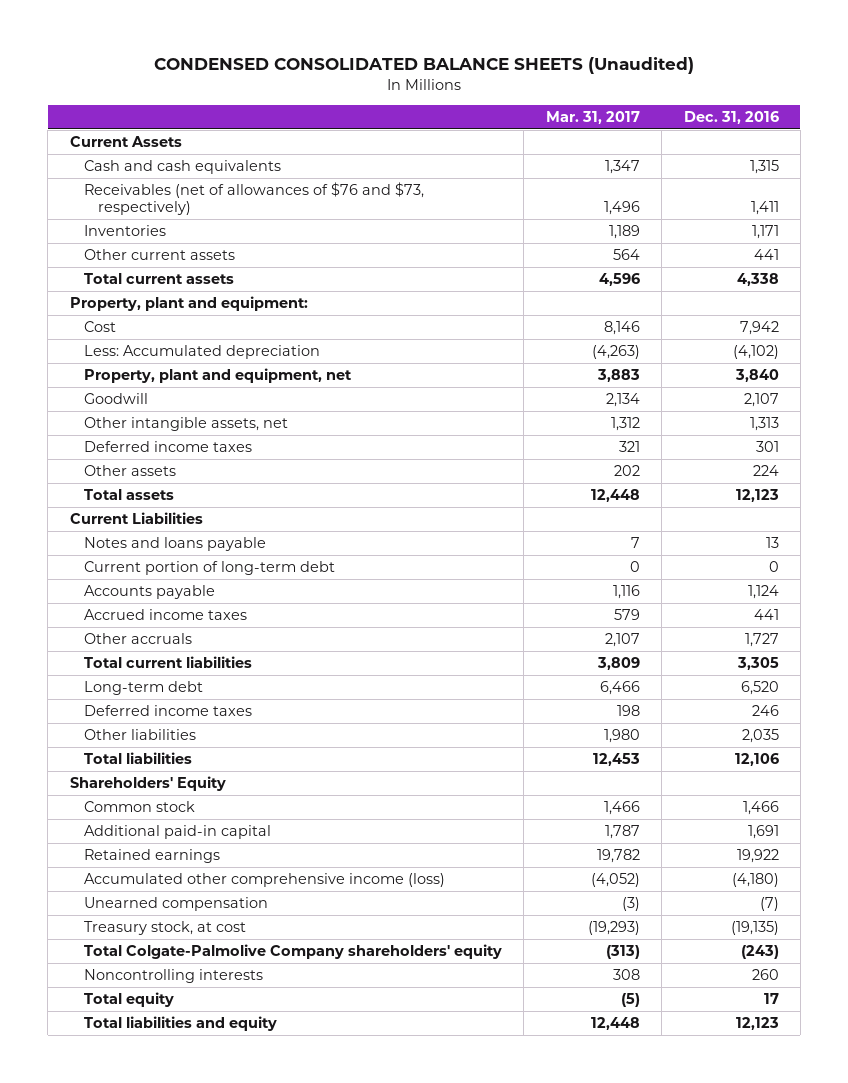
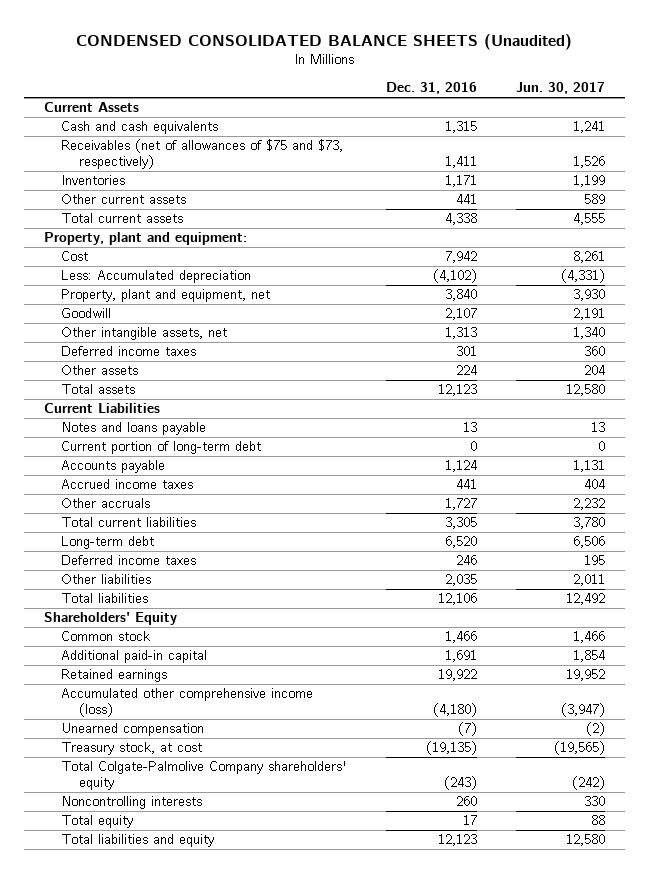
[545,110,640,124] Mar. 31, 2017 -> none
none -> [516,82,606,95] Jun. 30, 2017
[83,182,424,216] Receivables (net of allowances of $76 and $73, respectively) -> [61,139,344,170] Receivables (net of allowances of $75 and $73, respectively)

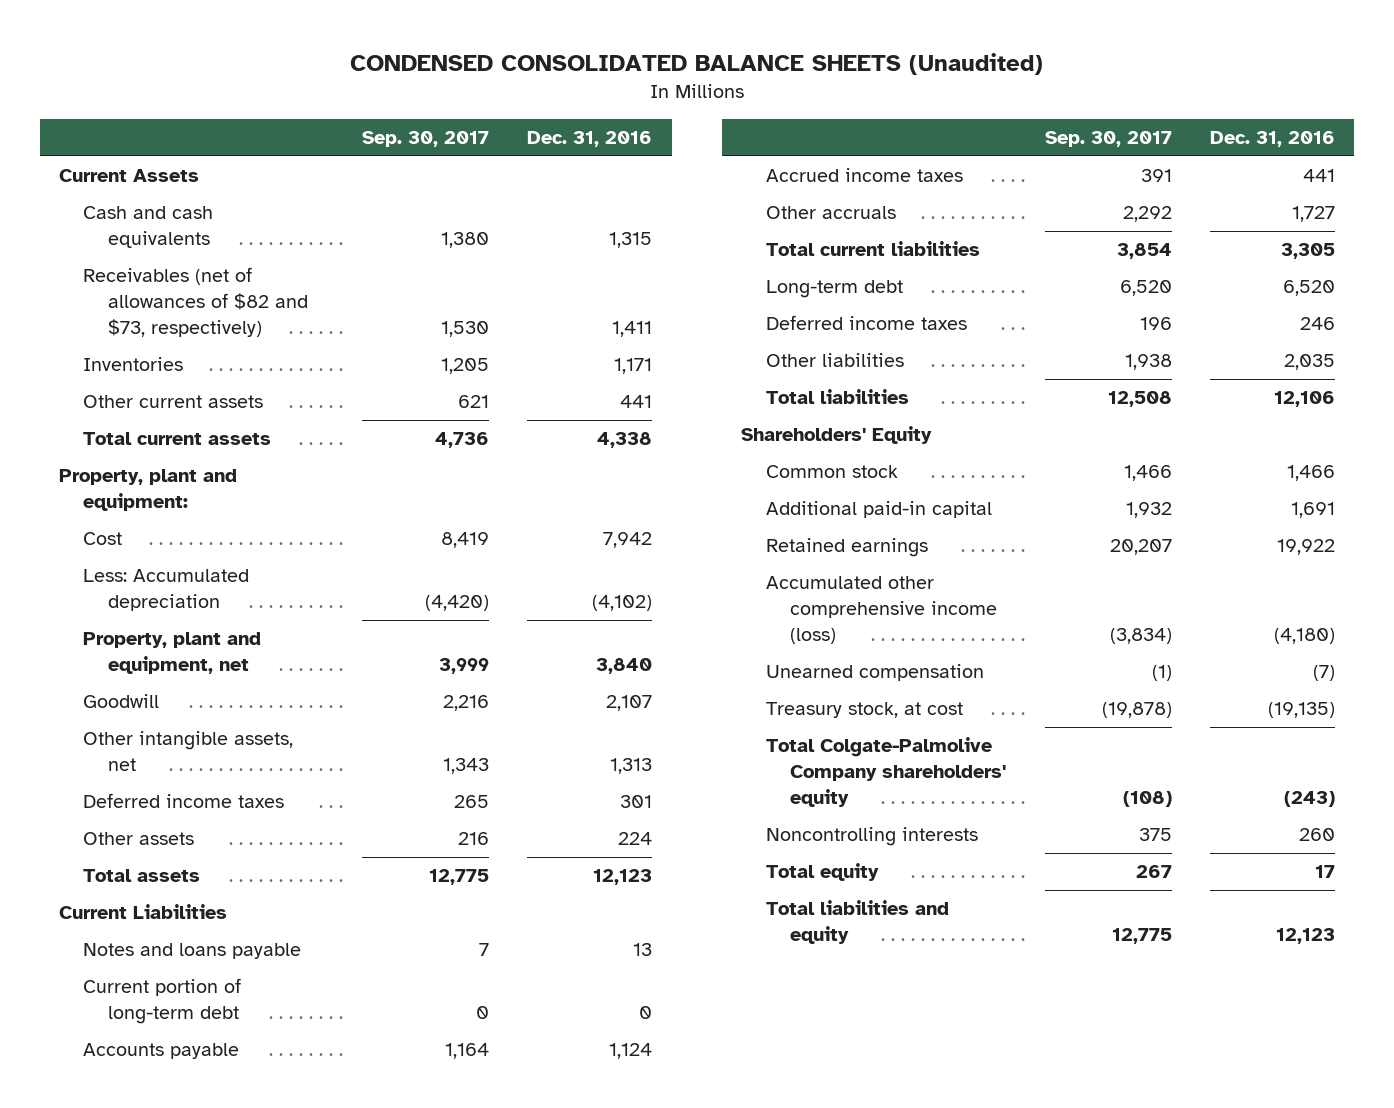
[516,82,606,95] Jun. 30, 2017 -> none
none -> [361,130,489,147] Sep. 30, 2017
[61,139,344,170] Receivables (net of allowances of $75 and $73, respectively) -> [83,267,308,338] Receivables (net of allowances of $82 and $73, respectively)

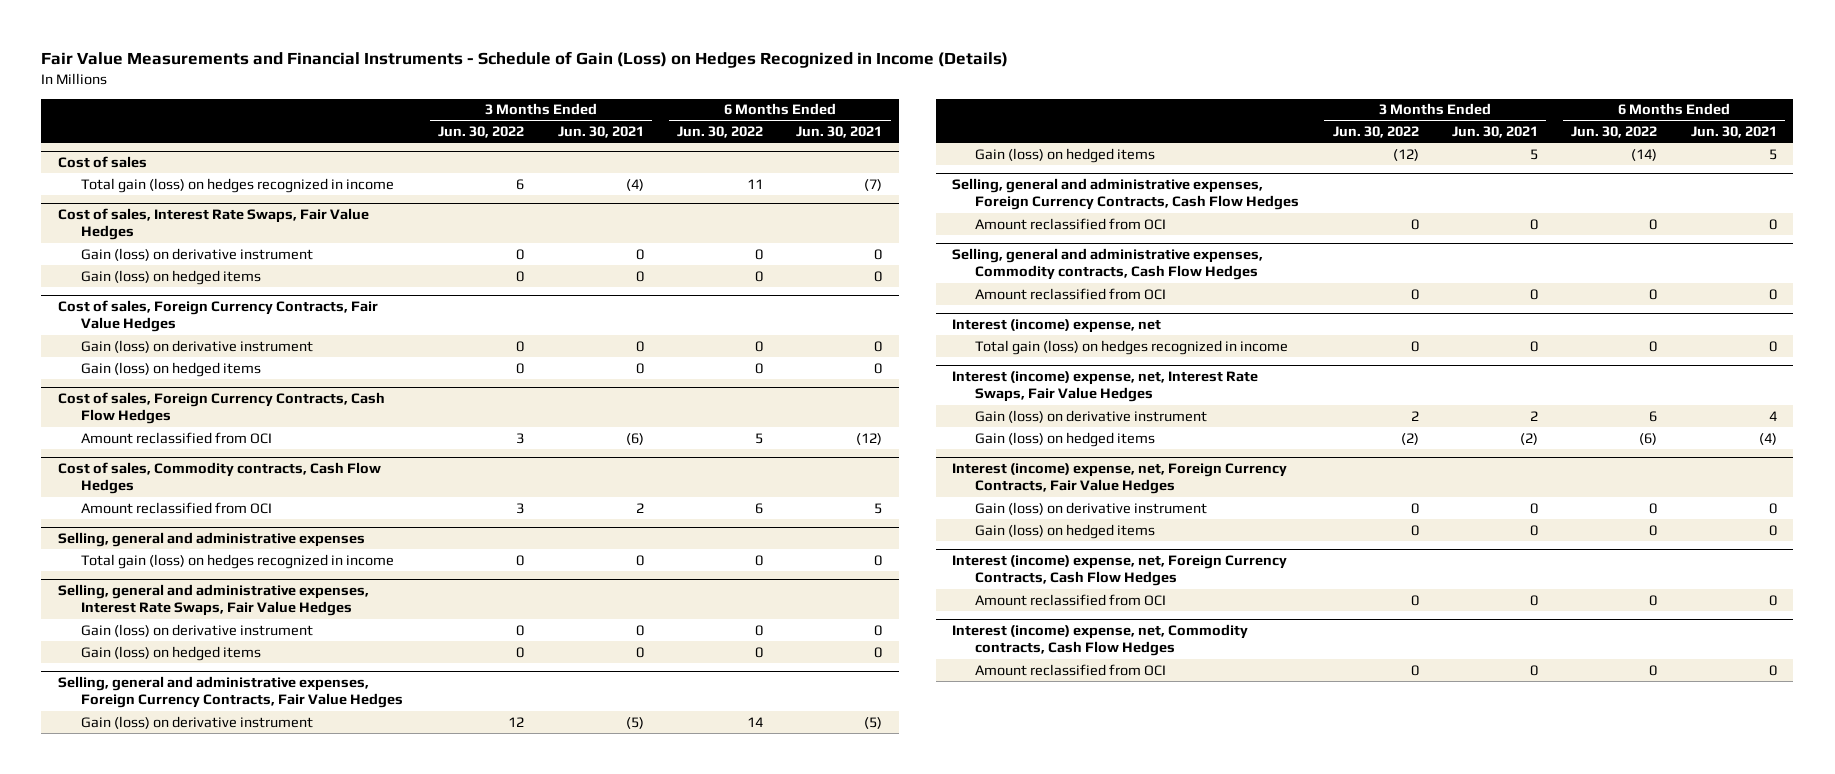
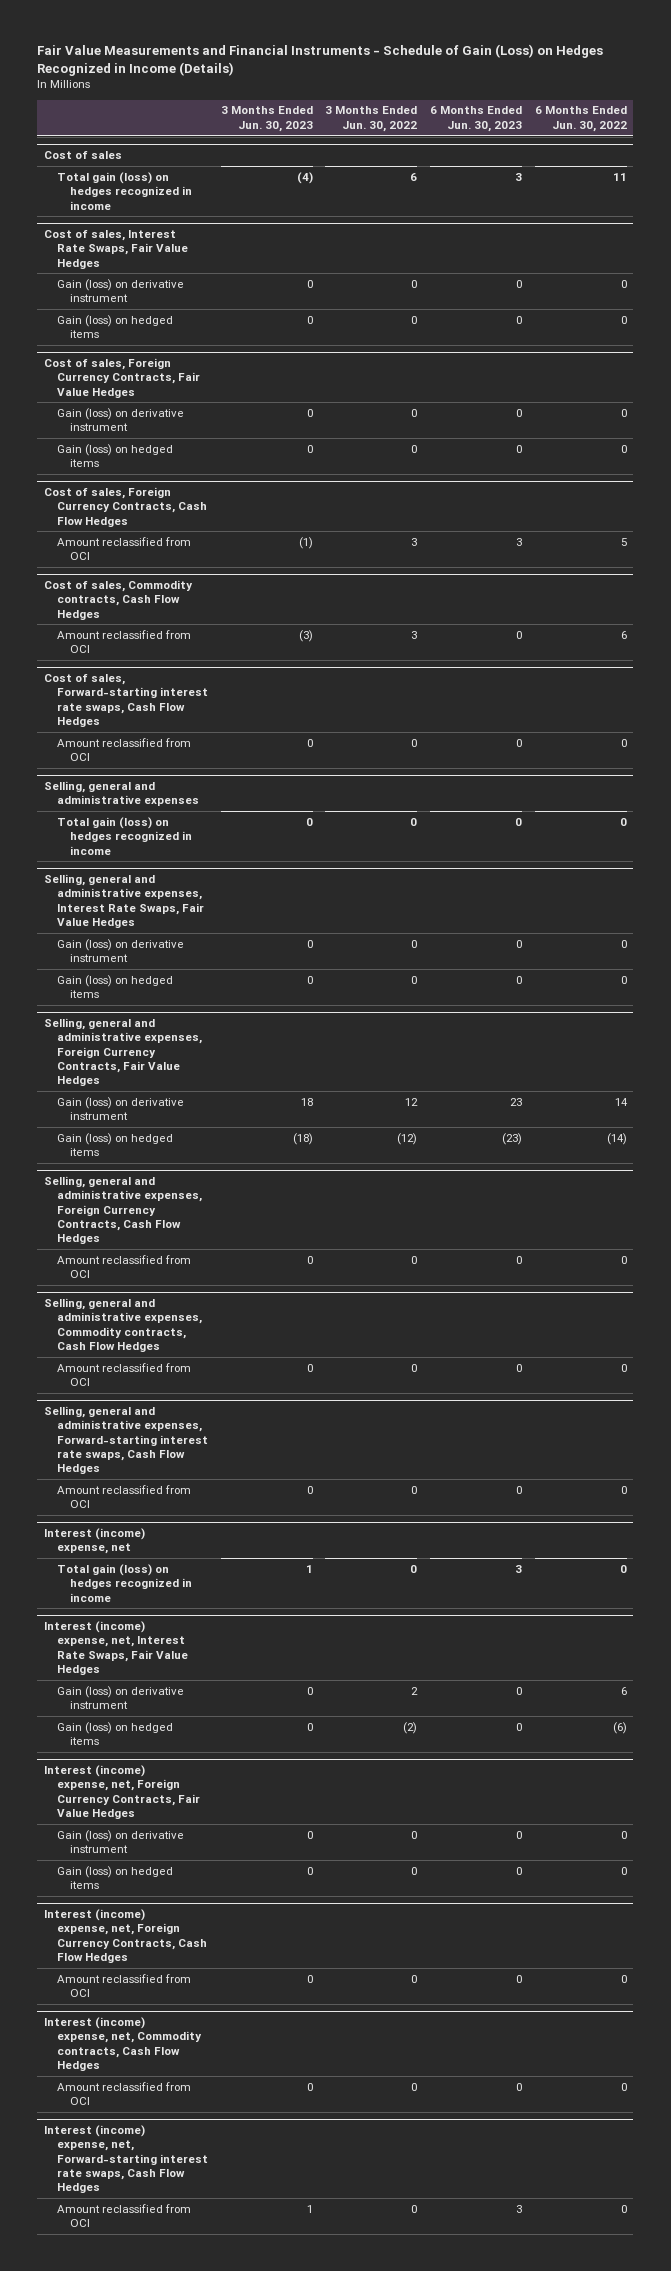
[557,126,644,139] Jun. 30, 2021 -> none
[796,126,883,139] Jun. 30, 2021 -> none
none -> [220,106,313,132] 3 Months Ended Jun. 30, 2023
none -> [430,106,523,132] 6 Months Ended Jun. 30, 2023
none -> [43,674,208,727] Cost of sales, Forward-starting interest rate swaps, Cash Flow Hedges
none -> [56,737,191,762] Amount reclassified from OCI
none -> [43,1406,208,1475] Selling, general and administrative expenses, Forward-starting interest rate swaps, Cash Flow Hedges
none -> [56,1484,191,1509] Amount reclassified from OCI
none -> [43,2125,208,2194] Interest (income) expense, net, Forward-starting interest rate swaps, Cash Flow Hedges
none -> [56,2203,191,2228] Amount reclassified from OCI

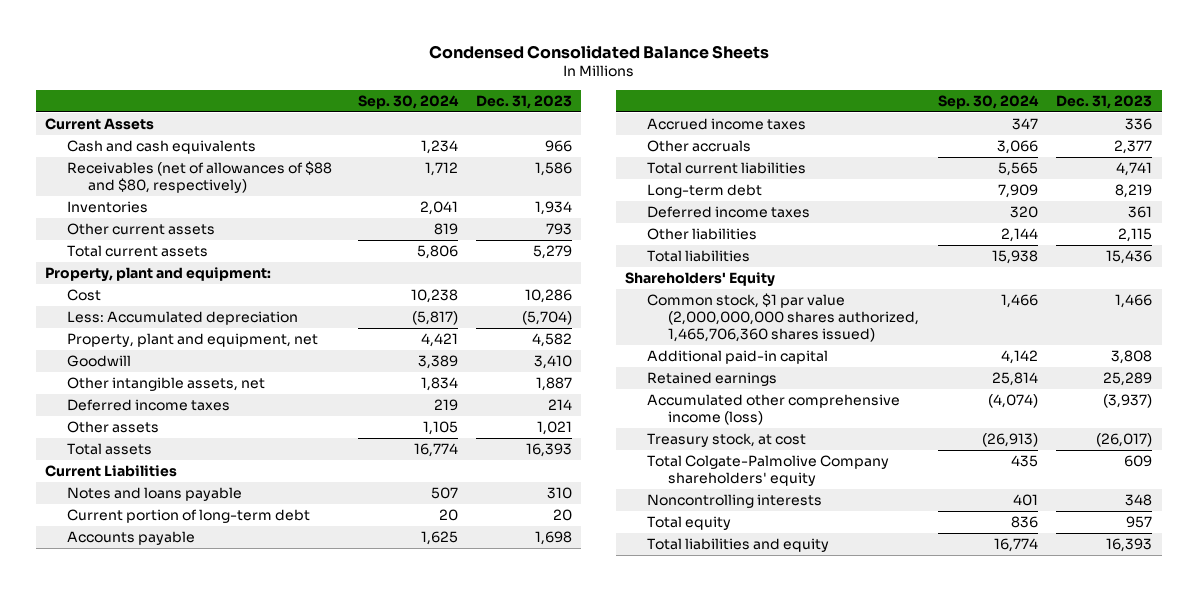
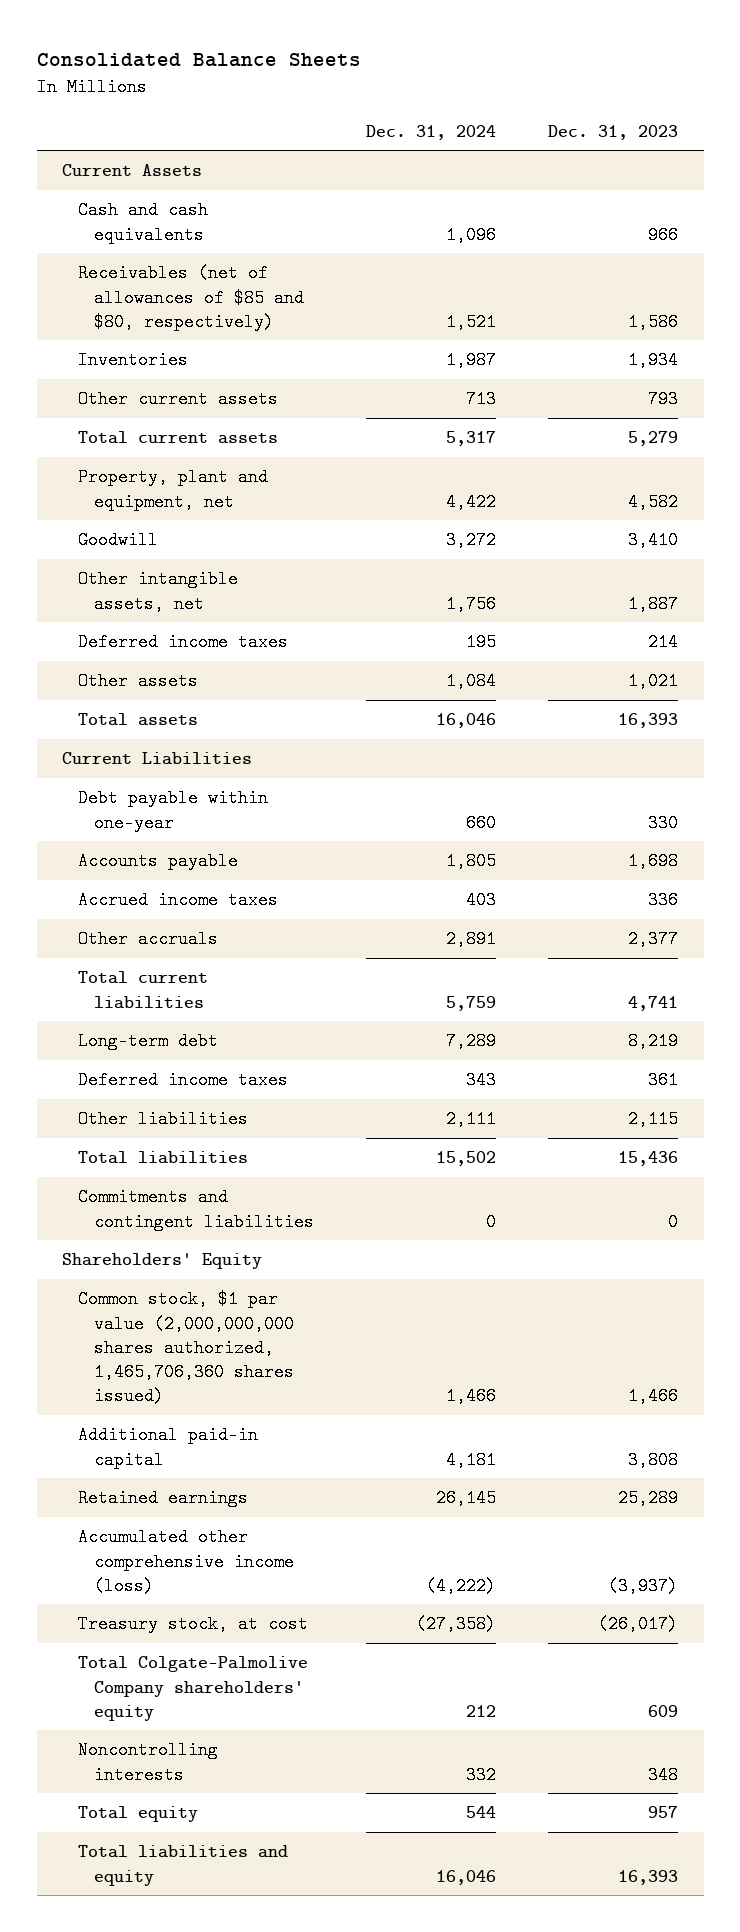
[428,44,769,59] Condensed Consolidated Balance Sheets -> [36,53,361,68] Consolidated Balance Sheets
[357,95,459,110] Sep. 30, 2024 -> none
none -> [366,124,497,140] Dec. 31, 2024
[66,161,332,193] Receivables (net of allowances of $88 and $80, respectively) -> [78,264,305,331] Receivables (net of allowances of $85 and $80, respectively)
[45,267,272,283] Property, plant and equipment: -> none
[66,289,101,302] Cost -> none
[66,311,298,326] Less: Accumulated depreciation -> none
[66,487,242,502] Notes and loans payable -> none
[66,509,310,524] Current portion of long-term debt -> none
none -> [78,789,269,832] Debt payable within one-year
none -> [78,1188,315,1231] Commitments and contingent liabilities

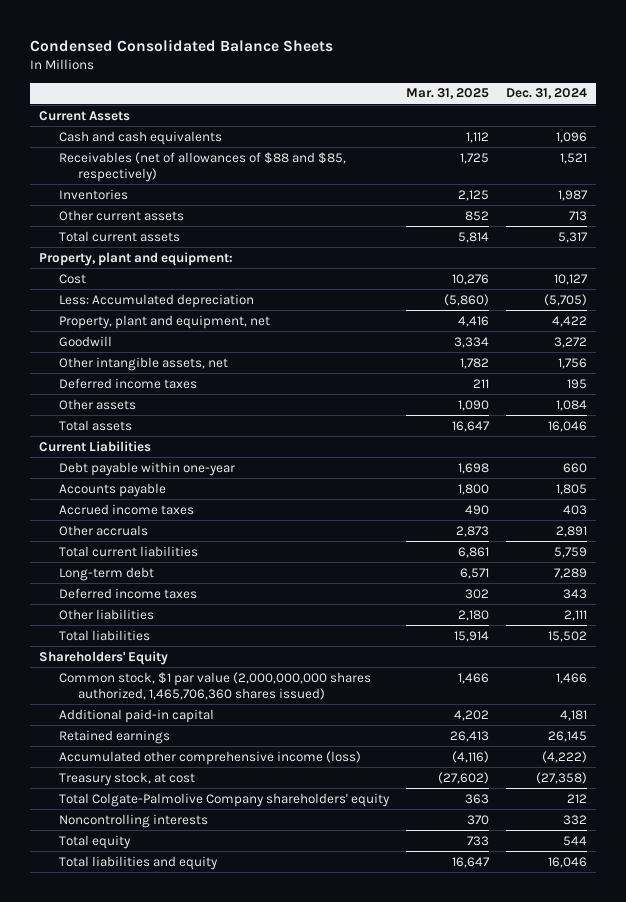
[36,53,361,68] Consolidated Balance Sheets -> [30,39,334,53] Condensed Consolidated Balance Sheets
[547,124,678,140] Dec. 31, 2023 -> none
none -> [405,88,489,100] Mar. 31, 2025
[78,264,305,331] Receivables (net of allowances of $85 and $80, respectively) -> [58,151,346,182] Receivables (net of allowances of $88 and $85, respectively)
none -> [38,251,233,266] Property, plant and equipment:
none -> [58,273,86,284] Cost
none -> [58,293,254,308] Less: Accumulated depreciation
[78,1188,315,1231] Commitments and contingent liabilities -> none

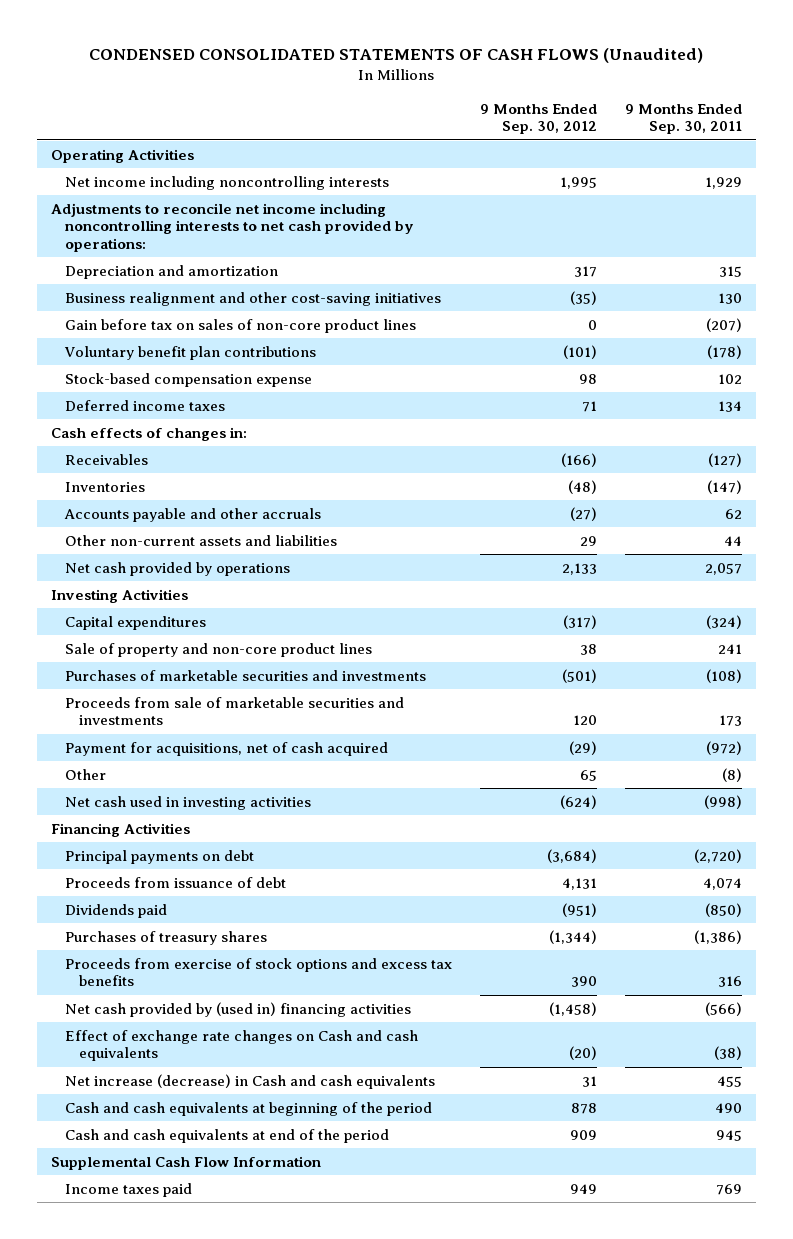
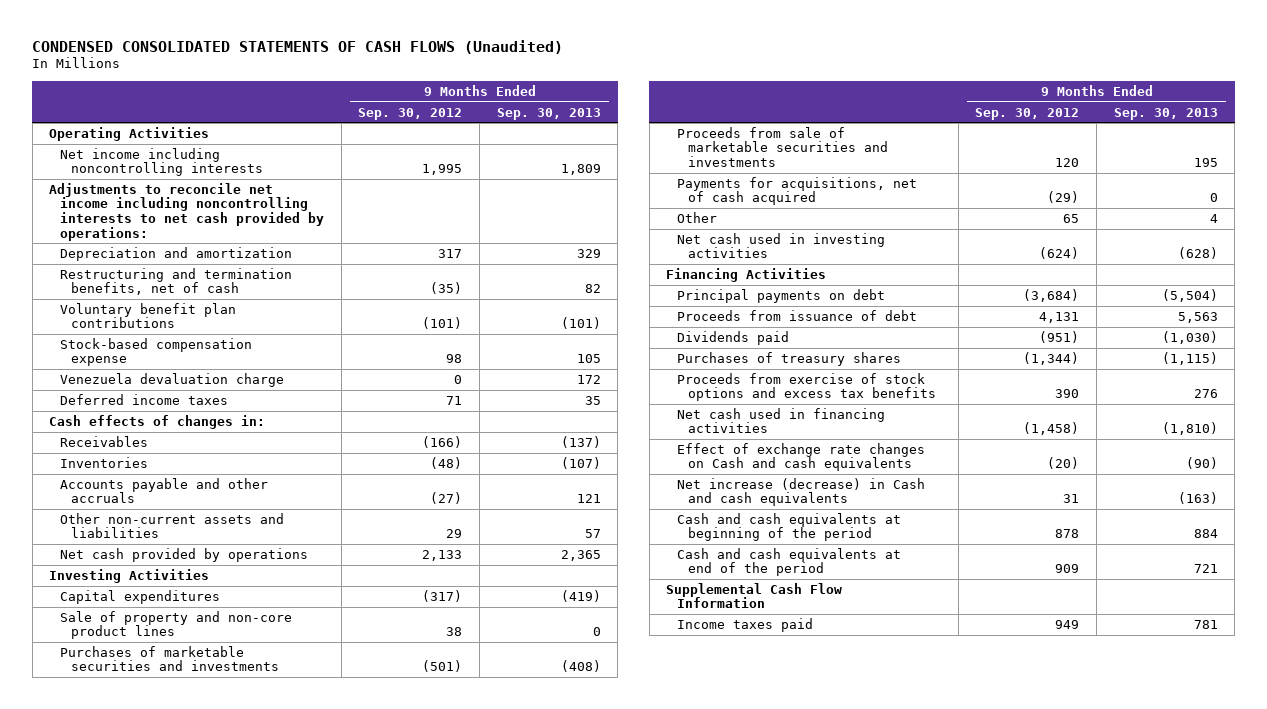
[624,103,742,135] 9 Months Ended Sep. 30, 2011 -> none
none -> [496,107,601,120] Sep. 30, 2013
[65,291,442,306] Business realignment and other cost-saving initiatives -> none
[65,318,417,333] Gain before tax on sales of non-core product lines -> none
none -> [60,267,293,296] Restructuring and termination benefits, net of cash
none -> [60,372,285,387] Venezuela devaluation charge
[65,741,389,756] Payment for acquisitions, net of cash acquired -> [676,176,917,206] Payments for acquisitions, net of cash acquired
[65,1001,412,1017] Net cash provided by (used in) financing activities -> [676,407,885,434] Net cash used in financing activities

